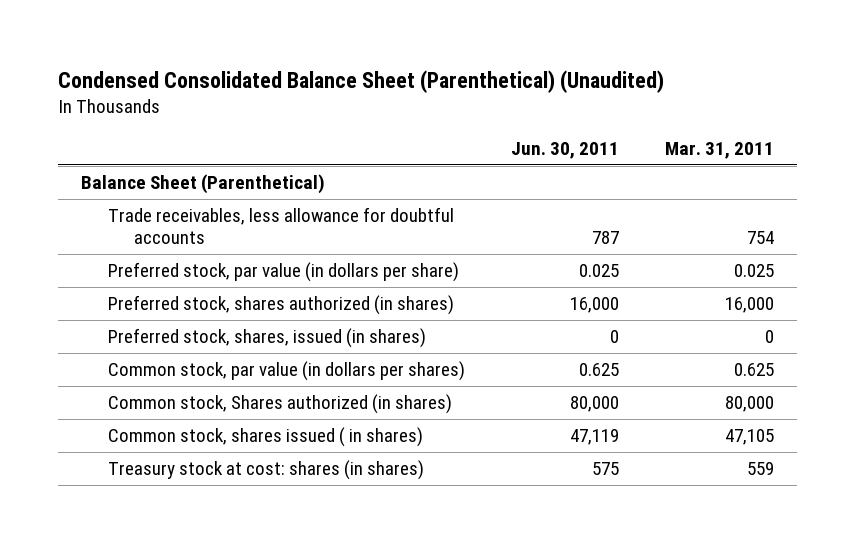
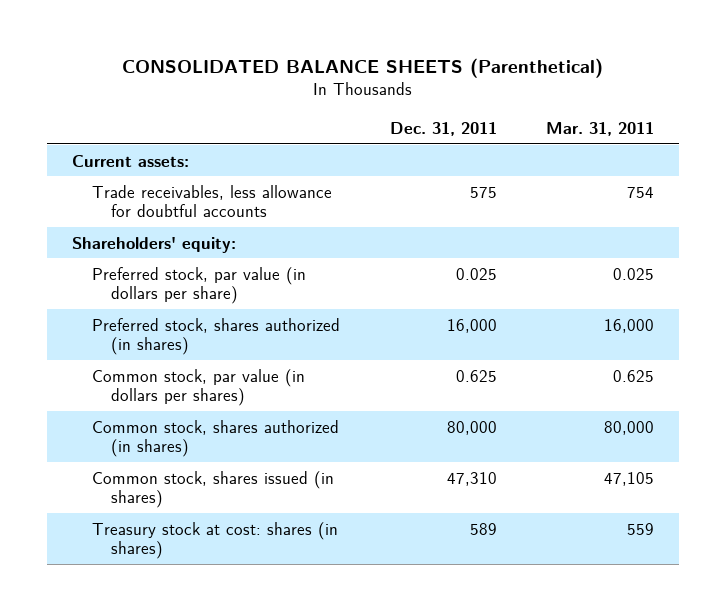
[58,69,665,93] Condensed Consolidated Balance Sheet (Parenthetical) (Unaudited) -> [122,57,604,78] CONSOLIDATED BALANCE SHEETS (Parenthetical)
[510,142,619,160] Jun. 30, 2011 -> none
none -> [389,121,497,136] Dec. 31, 2011
[81,174,326,195] Balance Sheet (Parenthetical) -> none
none -> [71,154,189,167] Current assets:
none -> [71,236,236,253] Shareholders' equity:
[107,328,426,349] Preferred stock, shares, issued (in shares) -> none
[107,394,452,415] Common stock, Shares authorized (in shares) -> [91,419,339,458] Common stock, shares authorized (in shares)
[107,427,423,448] Common stock, shares issued ( in shares) -> [91,470,334,509] Common stock, shares issued (in shares)

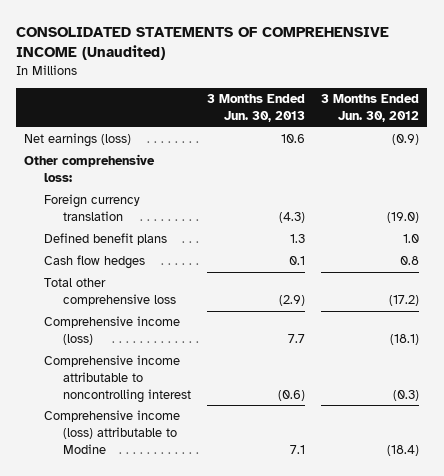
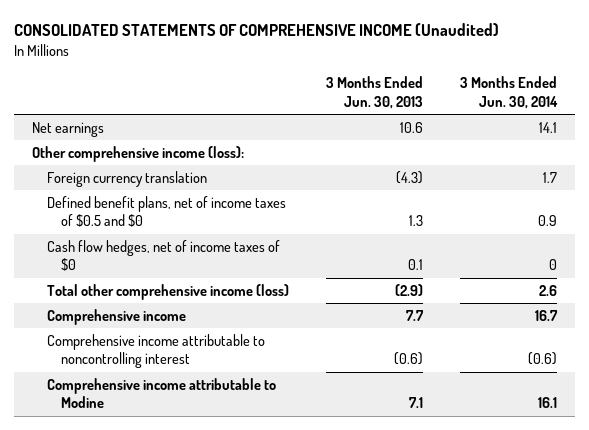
[321,94,420,123] 3 Months Ended Jun. 30, 2012 -> none
none -> [459,76,558,109] 3 Months Ended Jun. 30, 2014
[24,133,132,148] Net earnings (loss) -> [32,122,105,138] Net earnings
[24,154,156,183] Other comprehensive loss: -> [32,146,245,163] Other comprehensive income (loss):
[43,233,167,246] Defined benefit plans -> [46,196,286,228] Defined benefit plans, net of income taxes of $0.5 and $0
[43,255,145,270] Cash flow hedges -> [46,240,280,272] Cash flow hedges, net of income taxes of $0
[43,278,176,307] Total other comprehensive loss -> [46,284,289,301] Total other comprehensive income (loss)
[43,316,180,346] Comprehensive income (loss) -> [46,309,186,326] Comprehensive income
[43,410,180,454] Comprehensive income (loss) attributable to Modine -> [46,378,276,409] Comprehensive income attributable to Modine

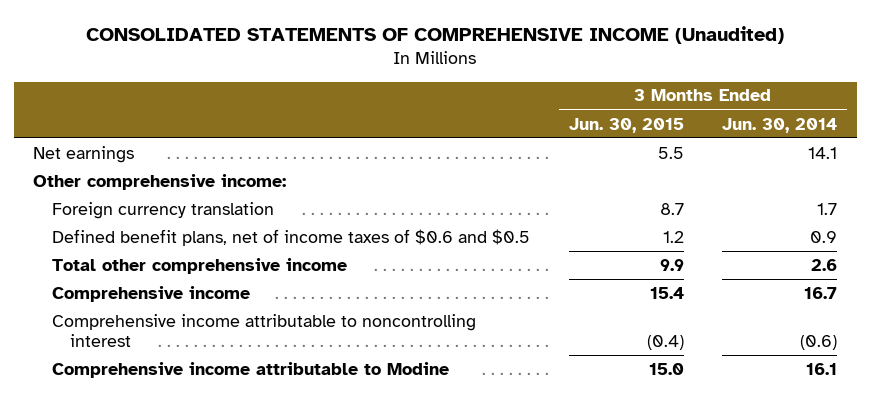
[325,76,423,109] 3 Months Ended Jun. 30, 2013 -> none
none -> [568,117,684,133] Jun. 30, 2015
[32,146,245,163] Other comprehensive income (loss): -> [33,173,287,190] Other comprehensive income:
[46,240,280,272] Cash flow hedges, net of income taxes of $0 -> none
[46,196,286,228] Defined benefit plans, net of income taxes of $0.5 and $0 -> [51,228,530,246] Defined benefit plans, net of income taxes of $0.6 and $0.5
[46,284,289,301] Total other comprehensive income (loss) -> [51,257,347,274] Total other comprehensive income

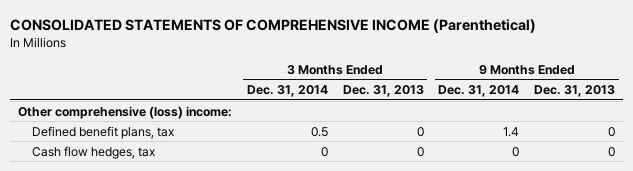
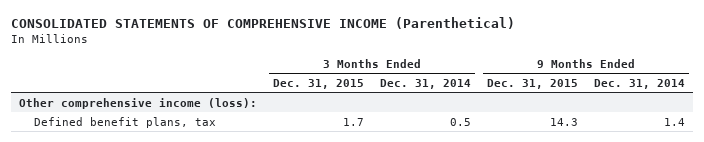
[342,85,424,98] Dec. 31, 2013 -> none
[534,85,616,98] Dec. 31, 2013 -> none
none -> [273,79,365,90] Dec. 31, 2015
none -> [487,79,579,90] Dec. 31, 2015
[17,105,232,119] Other comprehensive (loss) income: -> [18,97,257,109] Other comprehensive income (loss):
[32,145,156,159] Cash flow hedges, tax -> none

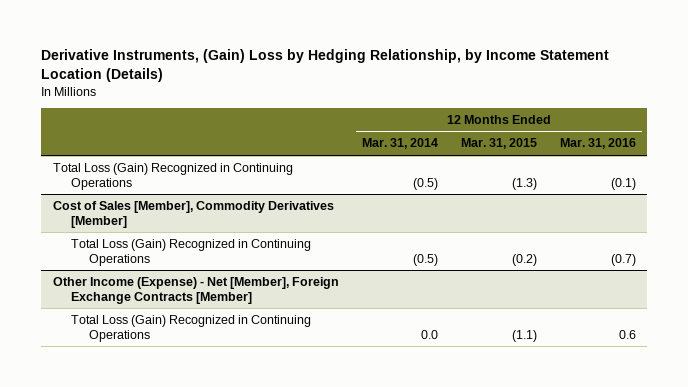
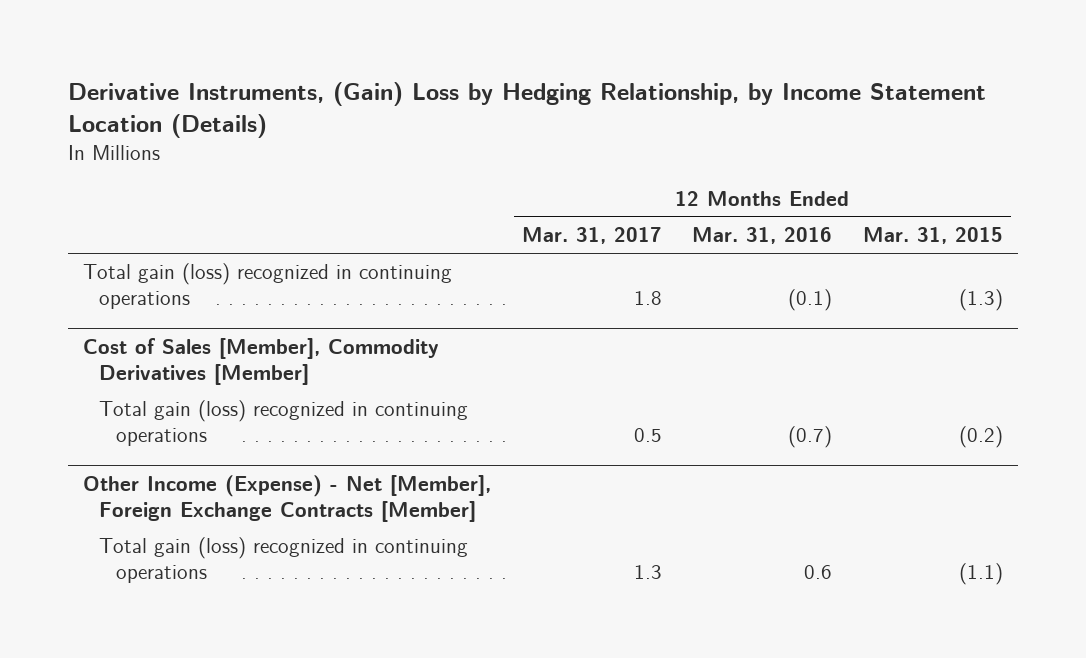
[361,138,438,150] Mar. 31, 2014 -> none
none -> [521,227,662,245] Mar. 31, 2017
[52,162,293,190] Total Loss (Gain) Recognized in Continuing Operations -> [83,263,453,310] Total gain (loss) recognized in continuing operations
[71,238,312,266] Total Loss (Gain) Recognized in Continuing Operations -> [99,400,469,447] Total gain (loss) recognized in continuing operations
[71,314,312,342] Total Loss (Gain) Recognized in Continuing Operations -> [99,537,469,584] Total gain (loss) recognized in continuing operations

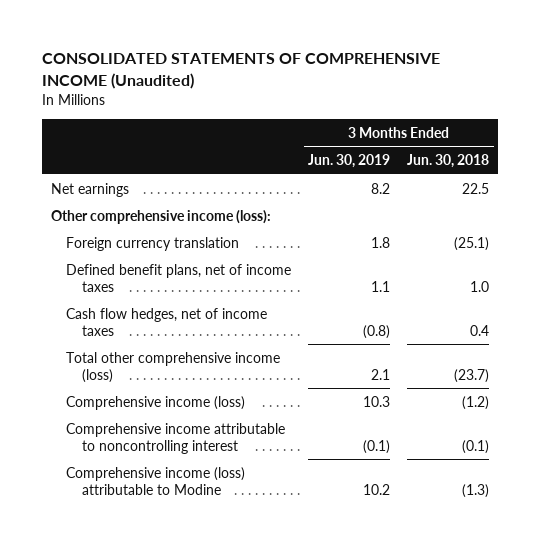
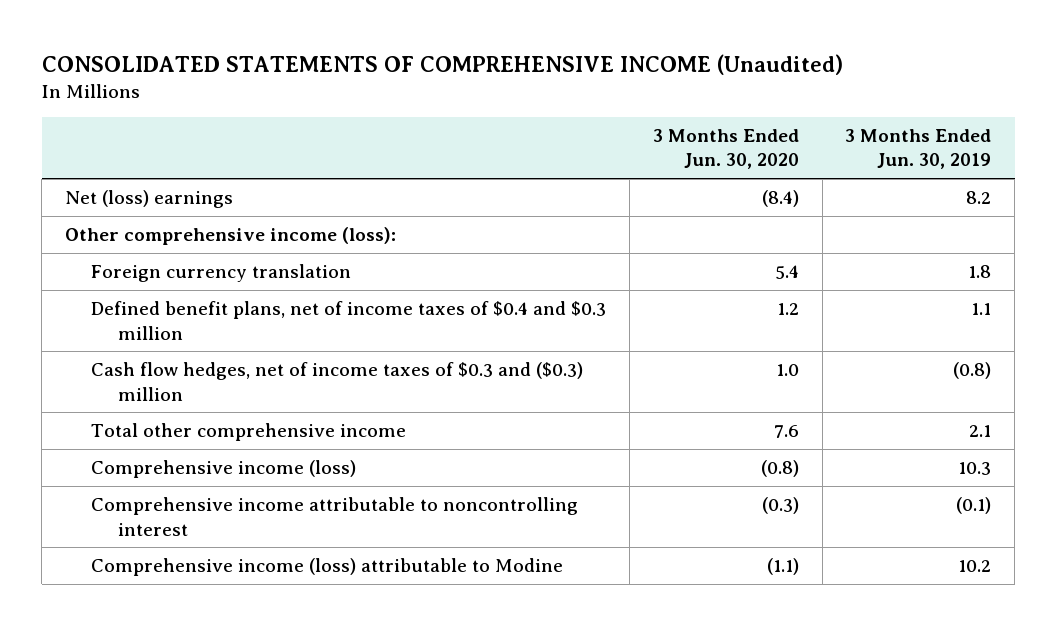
[407,154,490,169] Jun. 30, 2018 -> none
none -> [652,128,799,170] 3 Months Ended Jun. 30, 2020
[50,182,129,197] Net earnings -> [65,190,234,209] Net (loss) earnings
[66,263,292,292] Defined benefit plans, net of income taxes -> [91,301,607,340] Defined benefit plans, net of income taxes of $0.4 and $0.3 million
[66,307,268,336] Cash flow hedges, net of income taxes -> [91,362,584,401] Cash flow hedges, net of income taxes of $0.3 and ($0.3) million
[66,351,281,383] Total other comprehensive income (loss) -> [91,423,407,442] Total other comprehensive income

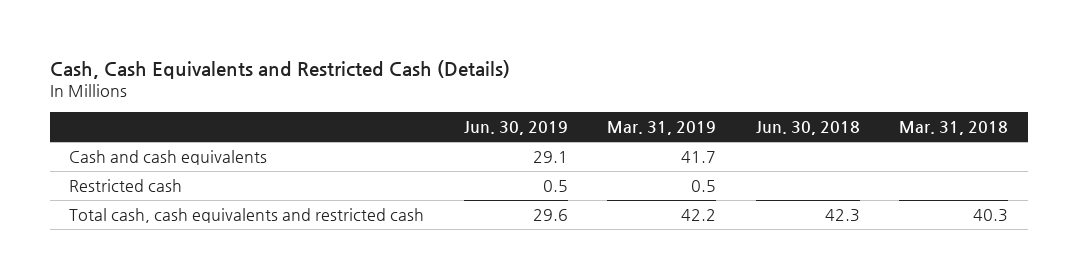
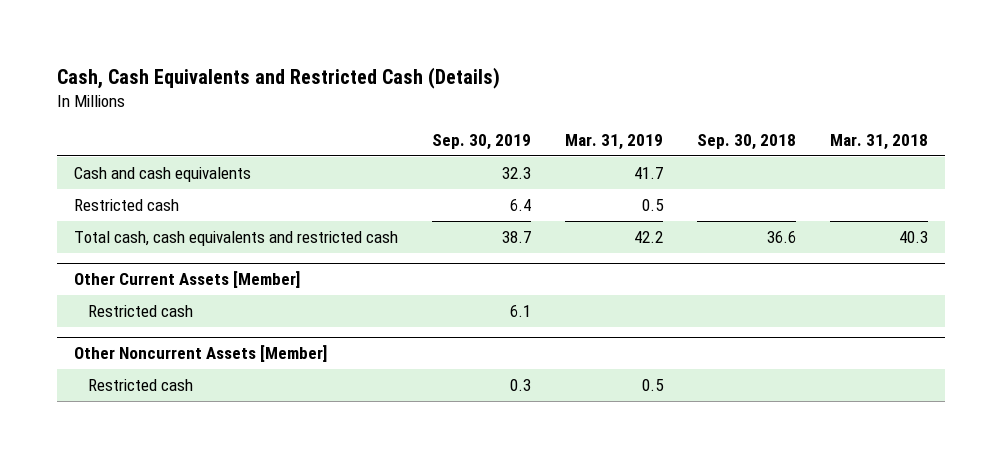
[463,121,568,136] Jun. 30, 2019 -> none
[755,121,860,136] Jun. 30, 2018 -> none
none -> [431,134,531,151] Sep. 30, 2019
none -> [696,134,796,151] Sep. 30, 2018
none -> [73,271,300,289] Other Current Assets [Member]
none -> [88,304,194,317] Restricted cash
none -> [73,345,327,363] Other Noncurrent Assets [Member]
none -> [88,378,194,391] Restricted cash

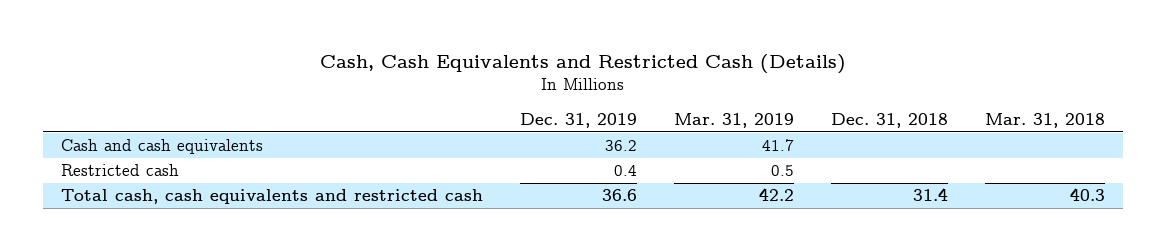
[431,134,531,151] Sep. 30, 2019 -> none
[696,134,796,151] Sep. 30, 2018 -> none
none -> [520,112,638,128] Dec. 31, 2019
none -> [830,112,948,128] Dec. 31, 2018
[73,271,300,289] Other Current Assets [Member] -> none
[88,304,194,317] Restricted cash -> none
[73,345,327,363] Other Noncurrent Assets [Member] -> none
[88,378,194,391] Restricted cash -> none

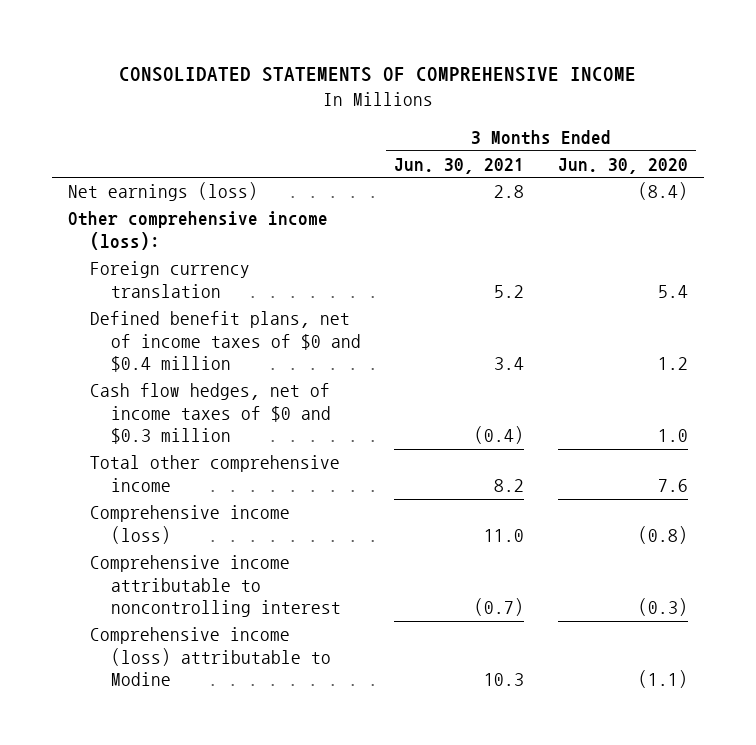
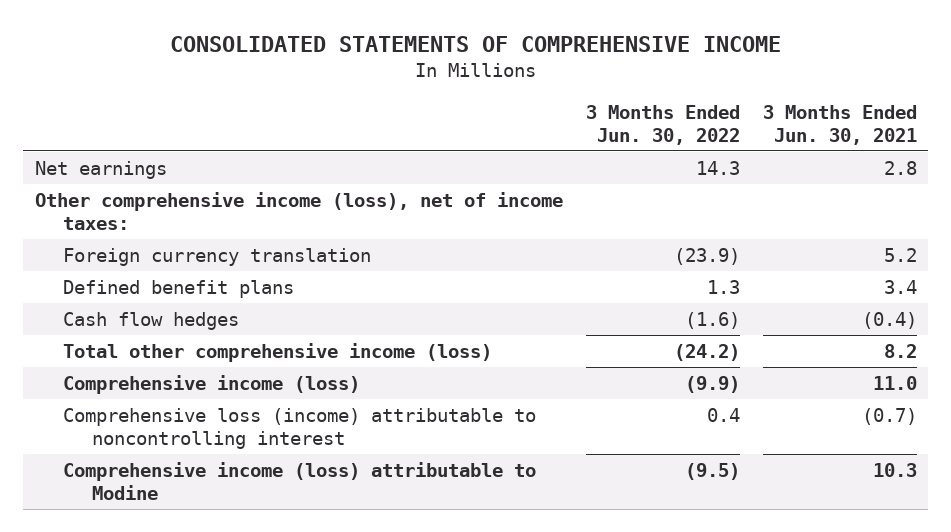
[557,157,688,174] Jun. 30, 2020 -> none
none -> [585,104,740,145] 3 Months Ended Jun. 30, 2022
[68,182,259,202] Net earnings (loss) -> [34,160,167,179] Net earnings
[68,211,329,250] Other comprehensive income (loss): -> [34,191,563,230] Other comprehensive income (loss), net of income taxes:
[89,311,362,373] Defined benefit plans, net of income taxes of $0 and $0.4 million -> [63,279,295,298] Defined benefit plans
[89,383,332,445] Cash flow hedges, net of income taxes of $0 and $0.3 million -> [63,311,240,330] Cash flow hedges
[89,455,340,492] Total other comprehensive income -> [63,342,493,362] Total other comprehensive income (loss)
[89,555,342,618] Comprehensive income attributable to noncontrolling interest -> [63,407,537,449] Comprehensive loss (income) attributable to noncontrolling interest

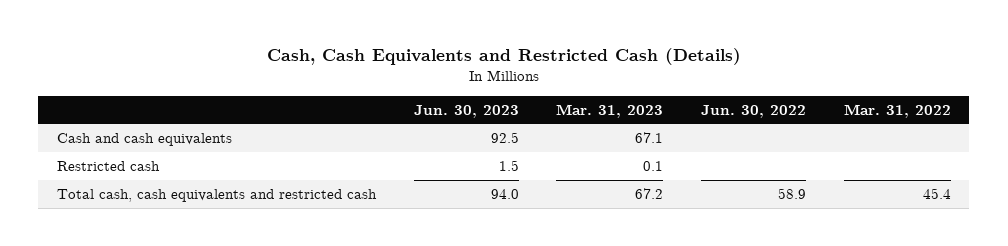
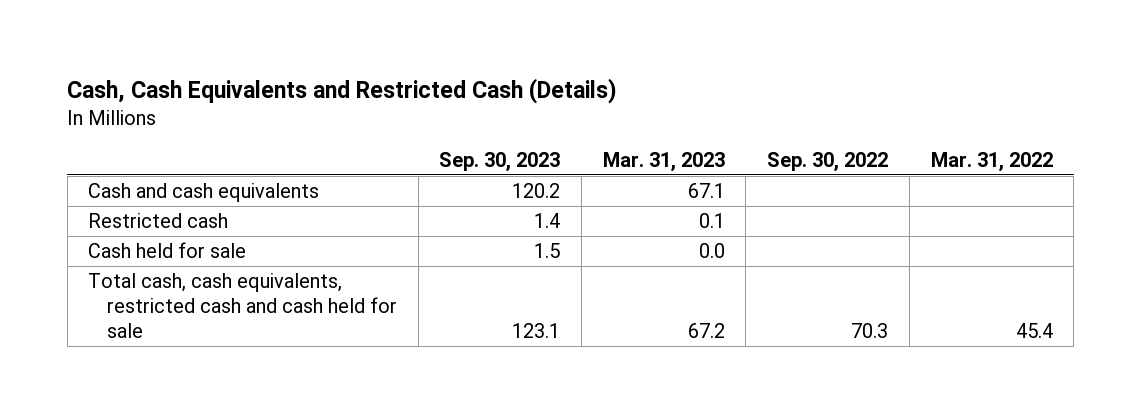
[413,104,519,118] Jun. 30, 2023 -> none
[701,104,807,118] Jun. 30, 2022 -> none
none -> [439,151,561,172] Sep. 30, 2023
none -> [767,151,889,172] Sep. 30, 2022
none -> [88,242,247,259] Cash held for sale
[57,188,378,202] Total cash, cash equivalents and restricted cash -> [88,273,397,338] Total cash, cash equivalents, restricted cash and cash held for sale

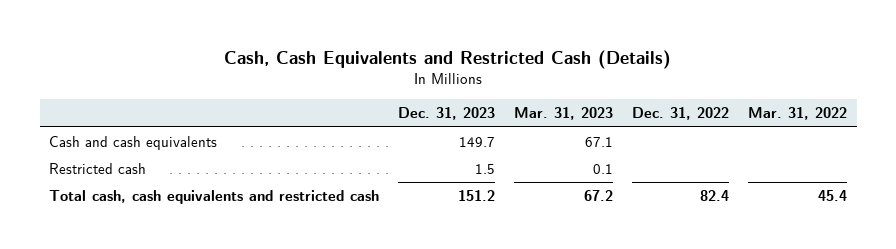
[439,151,561,172] Sep. 30, 2023 -> none
[767,151,889,172] Sep. 30, 2022 -> none
none -> [398,107,496,121] Dec. 31, 2023
none -> [632,107,730,121] Dec. 31, 2022
[88,242,247,259] Cash held for sale -> none
[88,273,397,338] Total cash, cash equivalents, restricted cash and cash held for sale -> [49,190,380,205] Total cash, cash equivalents and restricted cash

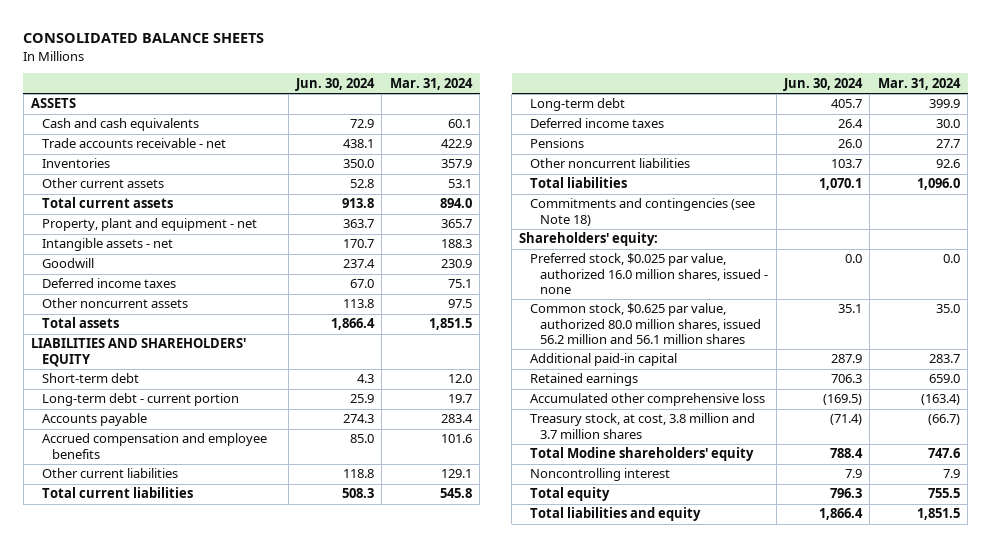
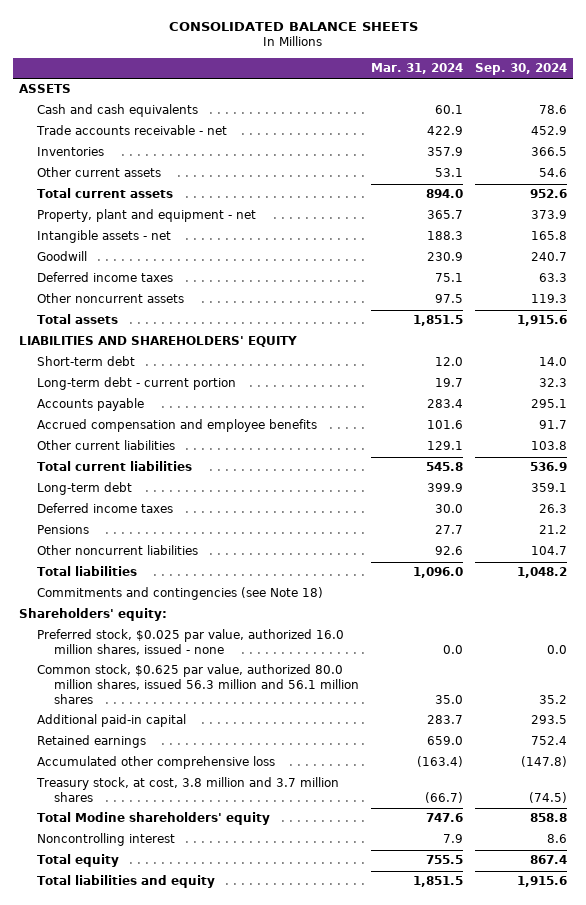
[295,77,376,91] Jun. 30, 2024 -> none
none -> [474,63,567,76] Sep. 30, 2024
[529,303,762,344] Common stock, $0.625 par value, authorized 80.0 million shares, issued 56.2 million and 56.1 million shares -> [36,664,360,704] Common stock, $0.625 par value, authorized 80.0 million shares, issued 56.3 million and 56.1 million shares

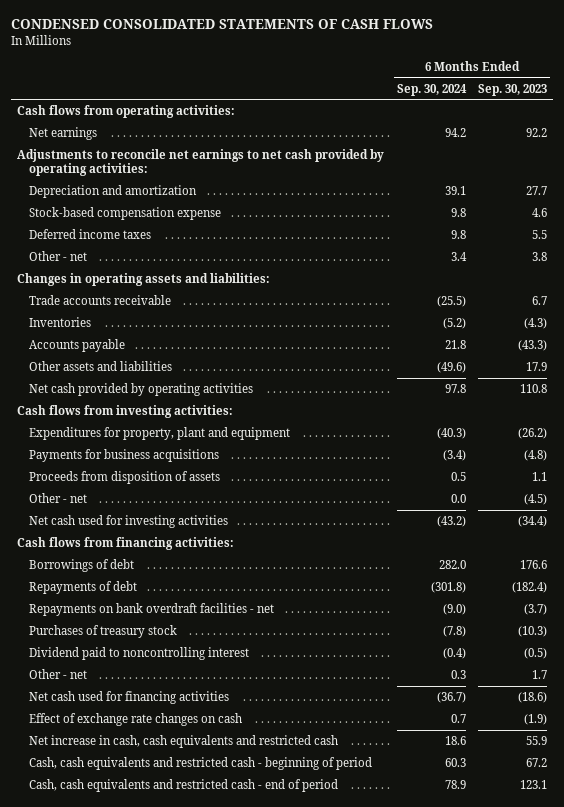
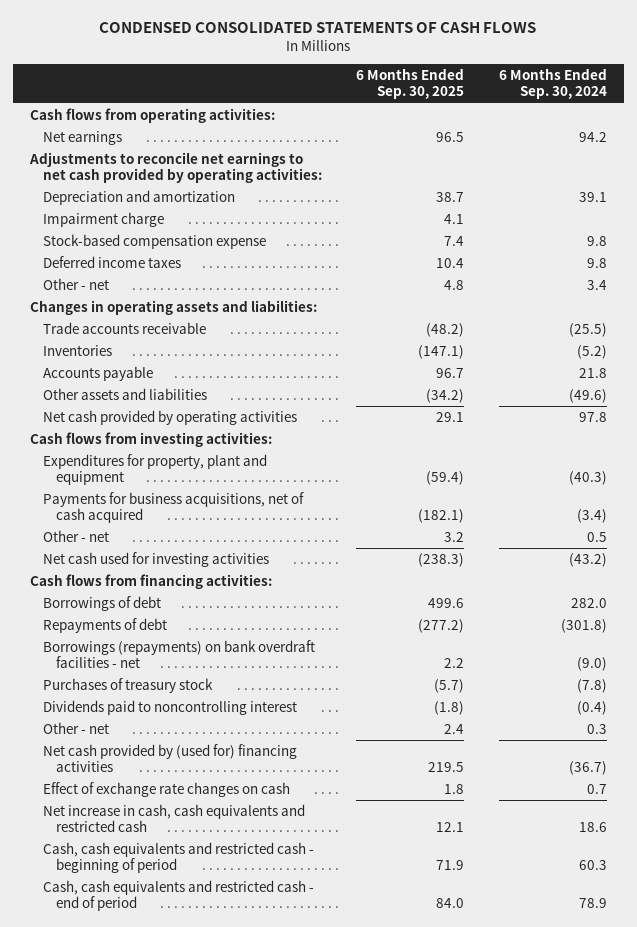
[478,83,548,96] Sep. 30, 2023 -> none
none -> [356,68,465,100] 6 Months Ended Sep. 30, 2025
none -> [42,211,164,227] Impairment charge
[29,470,221,484] Proceeds from disposition of assets -> none
[29,448,220,462] Payments for business acquisitions -> [42,491,304,524] Payments for business acquisitions, net of cash acquired
[450,493,466,503] 0.0 -> [586,531,607,542] 0.5
[29,602,275,616] Repayments on bank overdraft facilities - net -> [42,639,315,669] Borrowings (repayments) on bank overdraft facilities - net
[29,646,250,660] Dividend paid to noncontrolling interest -> [42,699,297,715] Dividends paid to noncontrolling interest
[29,690,230,704] Net cash used for financing activities -> [42,743,297,773] Net cash provided by (used for) financing activities

